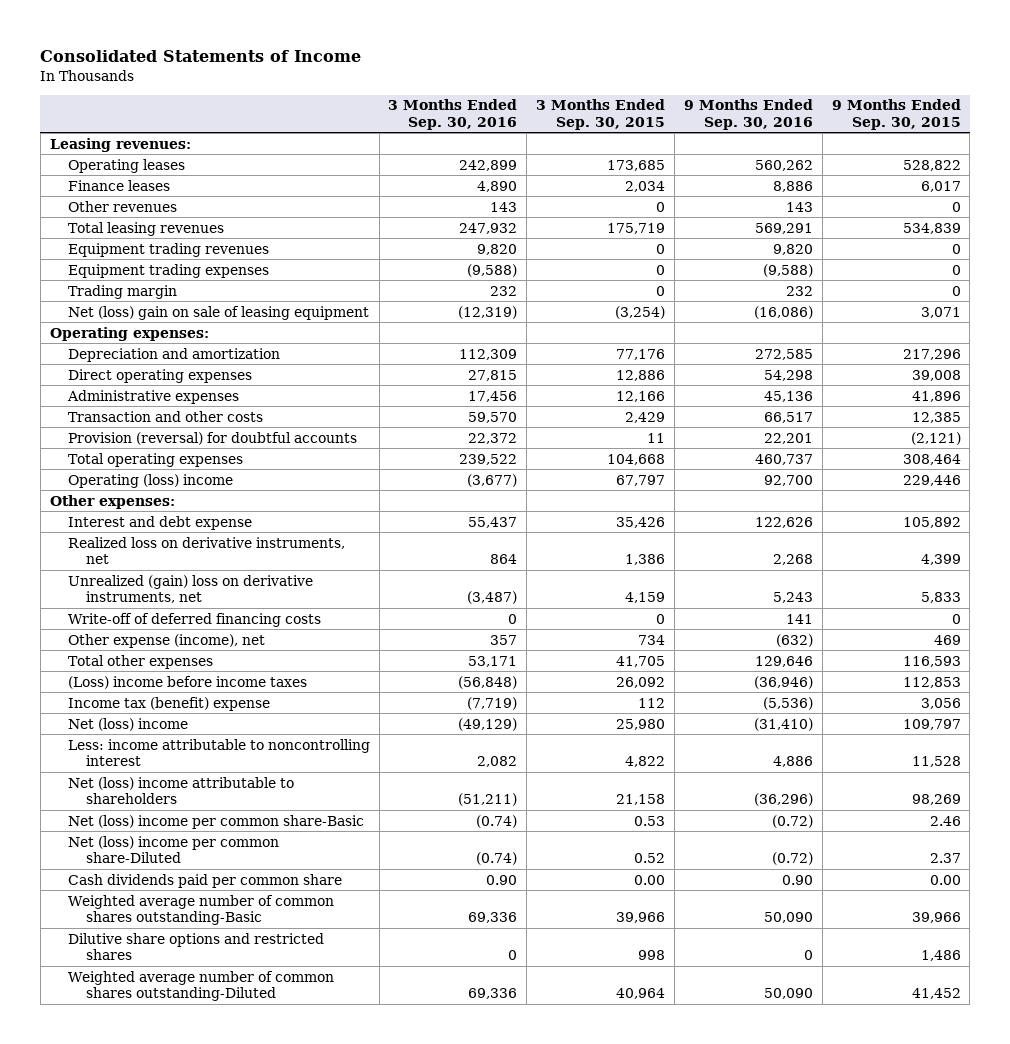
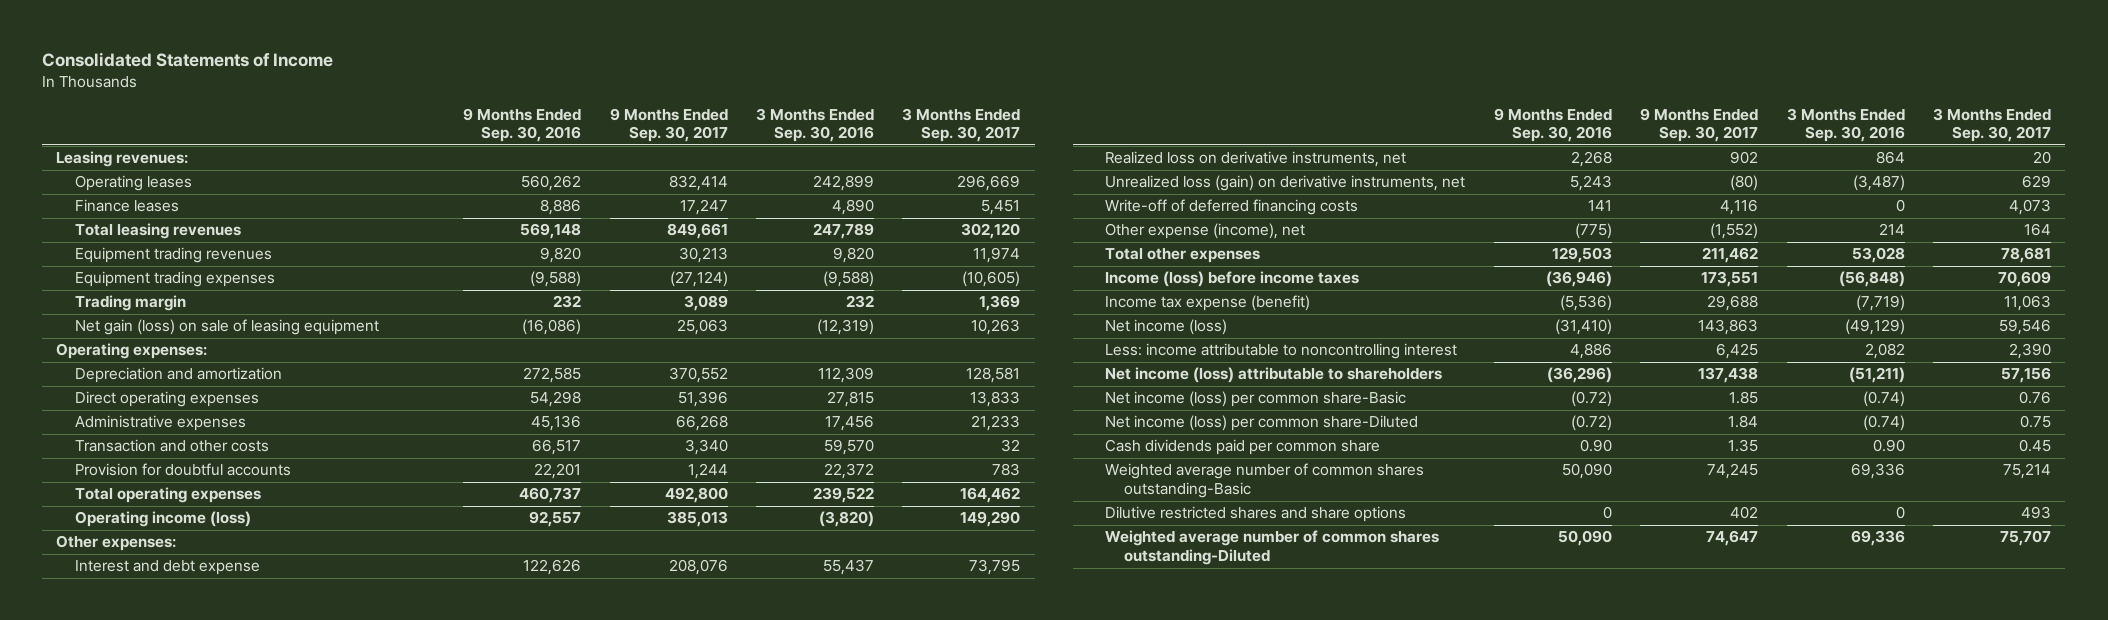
[536,99,666,131] 3 Months Ended Sep. 30, 2015 -> none
[831,99,961,131] 9 Months Ended Sep. 30, 2015 -> none
none -> [609,107,728,143] 9 Months Ended Sep. 30, 2017
none -> [902,107,1021,143] 3 Months Ended Sep. 30, 2017
[67,200,177,212] Other revenues -> none
[459,222,518,234] 247,932 -> [812,223,874,240] 247,789
[754,222,813,234] 569,291 -> [520,223,582,240] 569,148
[67,305,369,320] Net (loss) gain on sale of leasing equipment -> [74,319,379,336] Net gain (loss) on sale of leasing equipment
[67,431,357,445] Provision (reversal) for doubtful accounts -> [74,463,291,477] Provision for doubtful accounts
[67,473,233,488] Operating (loss) income -> [74,511,251,528] Operating income (loss)
[467,473,518,487] (3,677) -> [818,511,874,528] (3,820)
[763,474,813,486] 92,700 -> [529,511,582,528] 92,557
[67,574,313,604] Unrealized (gain) loss on derivative instruments, net -> [1105,175,1466,192] Unrealized loss (gain) on derivative instruments, net
[490,634,518,645] 357 -> [1878,223,1905,236] 214
[775,633,813,647] (632) -> [1574,223,1612,240] (775)
[468,655,518,667] 53,171 -> [1851,247,1905,264] 53,028
[754,655,813,667] 129,646 -> [1551,247,1612,264] 129,503
[67,675,307,689] (Loss) income before income taxes -> [1105,271,1360,288] Income (loss) before income taxes
[67,696,270,711] Income tax (benefit) expense -> [1105,295,1311,312] Income tax expense (benefit)
[67,717,188,731] Net (loss) income -> [1105,319,1228,336] Net income (loss)
[67,776,294,805] Net (loss) income attributable to shareholders -> [1105,367,1443,384] Net income (loss) attributable to shareholders
[67,814,364,829] Net (loss) income per common share-Basic -> [1105,391,1407,408] Net income (loss) per common share-Basic
[67,835,279,864] Net (loss) income per common share-Diluted -> [1105,415,1419,432] Net income (loss) per common share-Diluted
[67,932,324,961] Dilutive share options and restricted shares -> [1105,506,1407,523] Dilutive restricted shares and share options

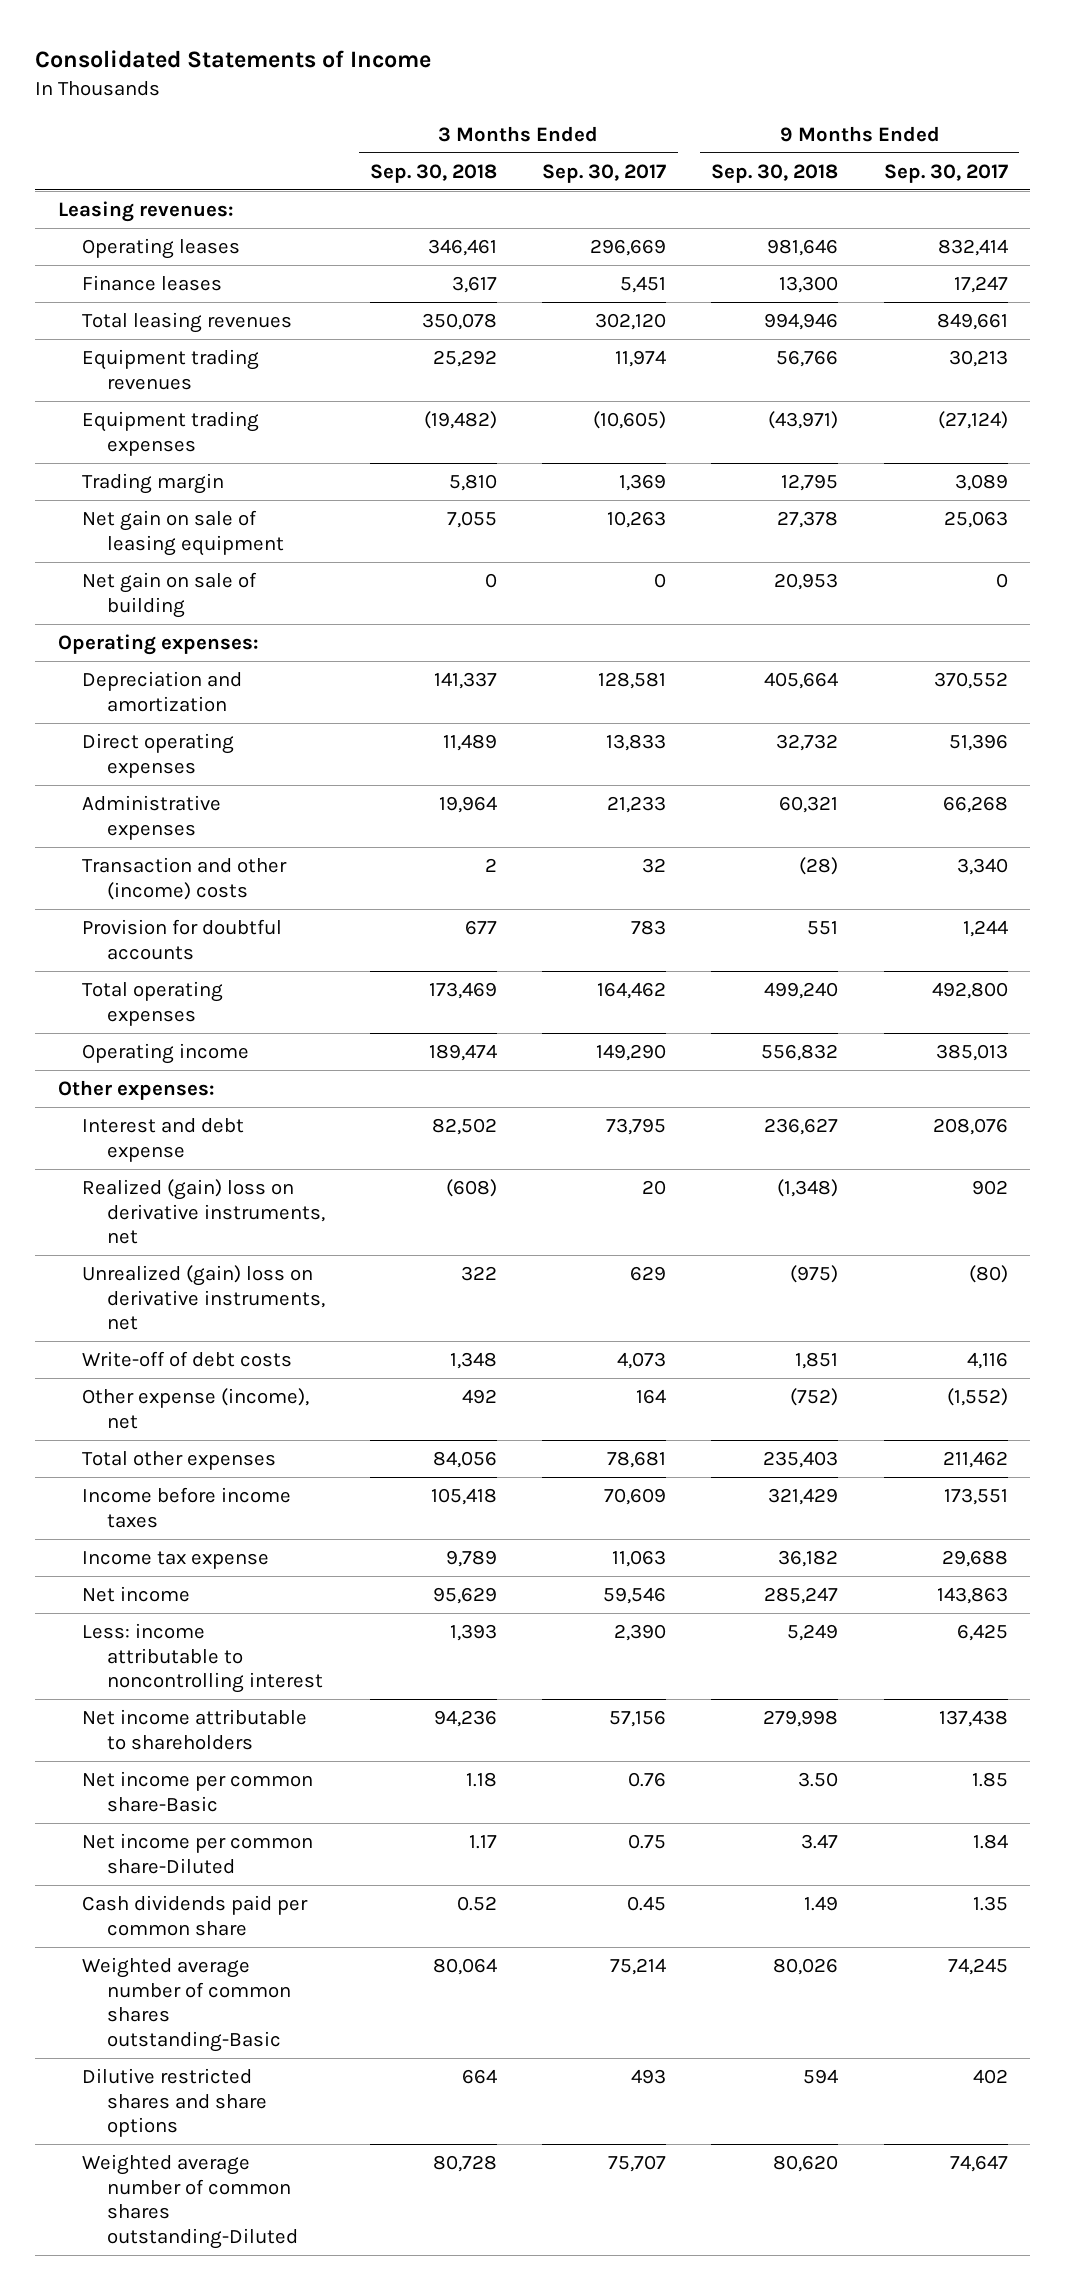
[463,107,582,143] 9 Months Ended Sep. 30, 2016 -> none
[755,107,874,143] 3 Months Ended Sep. 30, 2016 -> none
none -> [369,163,497,183] Sep. 30, 2018
none -> [711,163,839,183] Sep. 30, 2018
[74,319,379,336] Net gain (loss) on sale of leasing equipment -> [82,510,284,556] Net gain on sale of leasing equipment
none -> [82,572,258,618] Net gain on sale of building
[74,439,269,453] Transaction and other costs -> [82,857,288,900] Transaction and other (income) costs
[74,511,251,528] Operating income (loss) -> [82,1043,250,1065] Operating income
[1105,151,1407,168] Realized loss on derivative instruments, net -> [82,1179,325,1245] Realized (gain) loss on derivative instruments, net
[1105,175,1466,192] Unrealized loss (gain) on derivative instruments, net -> [82,1265,325,1331] Unrealized (gain) loss on derivative instruments, net
[1105,199,1359,216] Write-off of deferred financing costs -> [82,1351,293,1368] Write-off of debt costs
[1105,271,1360,288] Income (loss) before income taxes -> [82,1487,292,1528] Income before income taxes
[1105,295,1311,312] Income tax expense (benefit) -> [82,1551,270,1570] Income tax expense
[1105,319,1228,336] Net income (loss) -> [82,1586,191,1603] Net income
[1105,367,1443,384] Net income (loss) attributable to shareholders -> [82,1709,308,1750] Net income attributable to shareholders
[1105,391,1407,408] Net income (loss) per common share-Basic -> [82,1771,314,1812] Net income per common share-Basic
[1105,415,1419,432] Net income (loss) per common share-Diluted -> [82,1833,314,1874] Net income per common share-Diluted

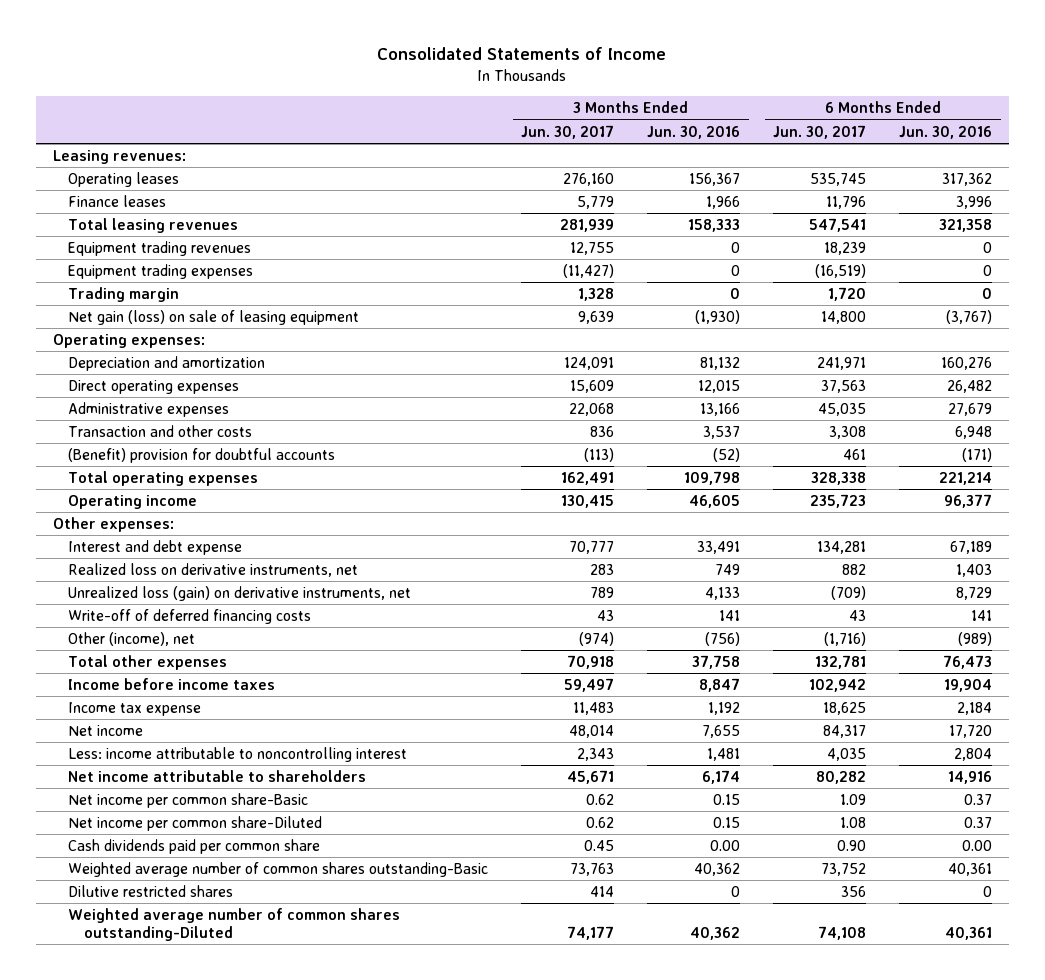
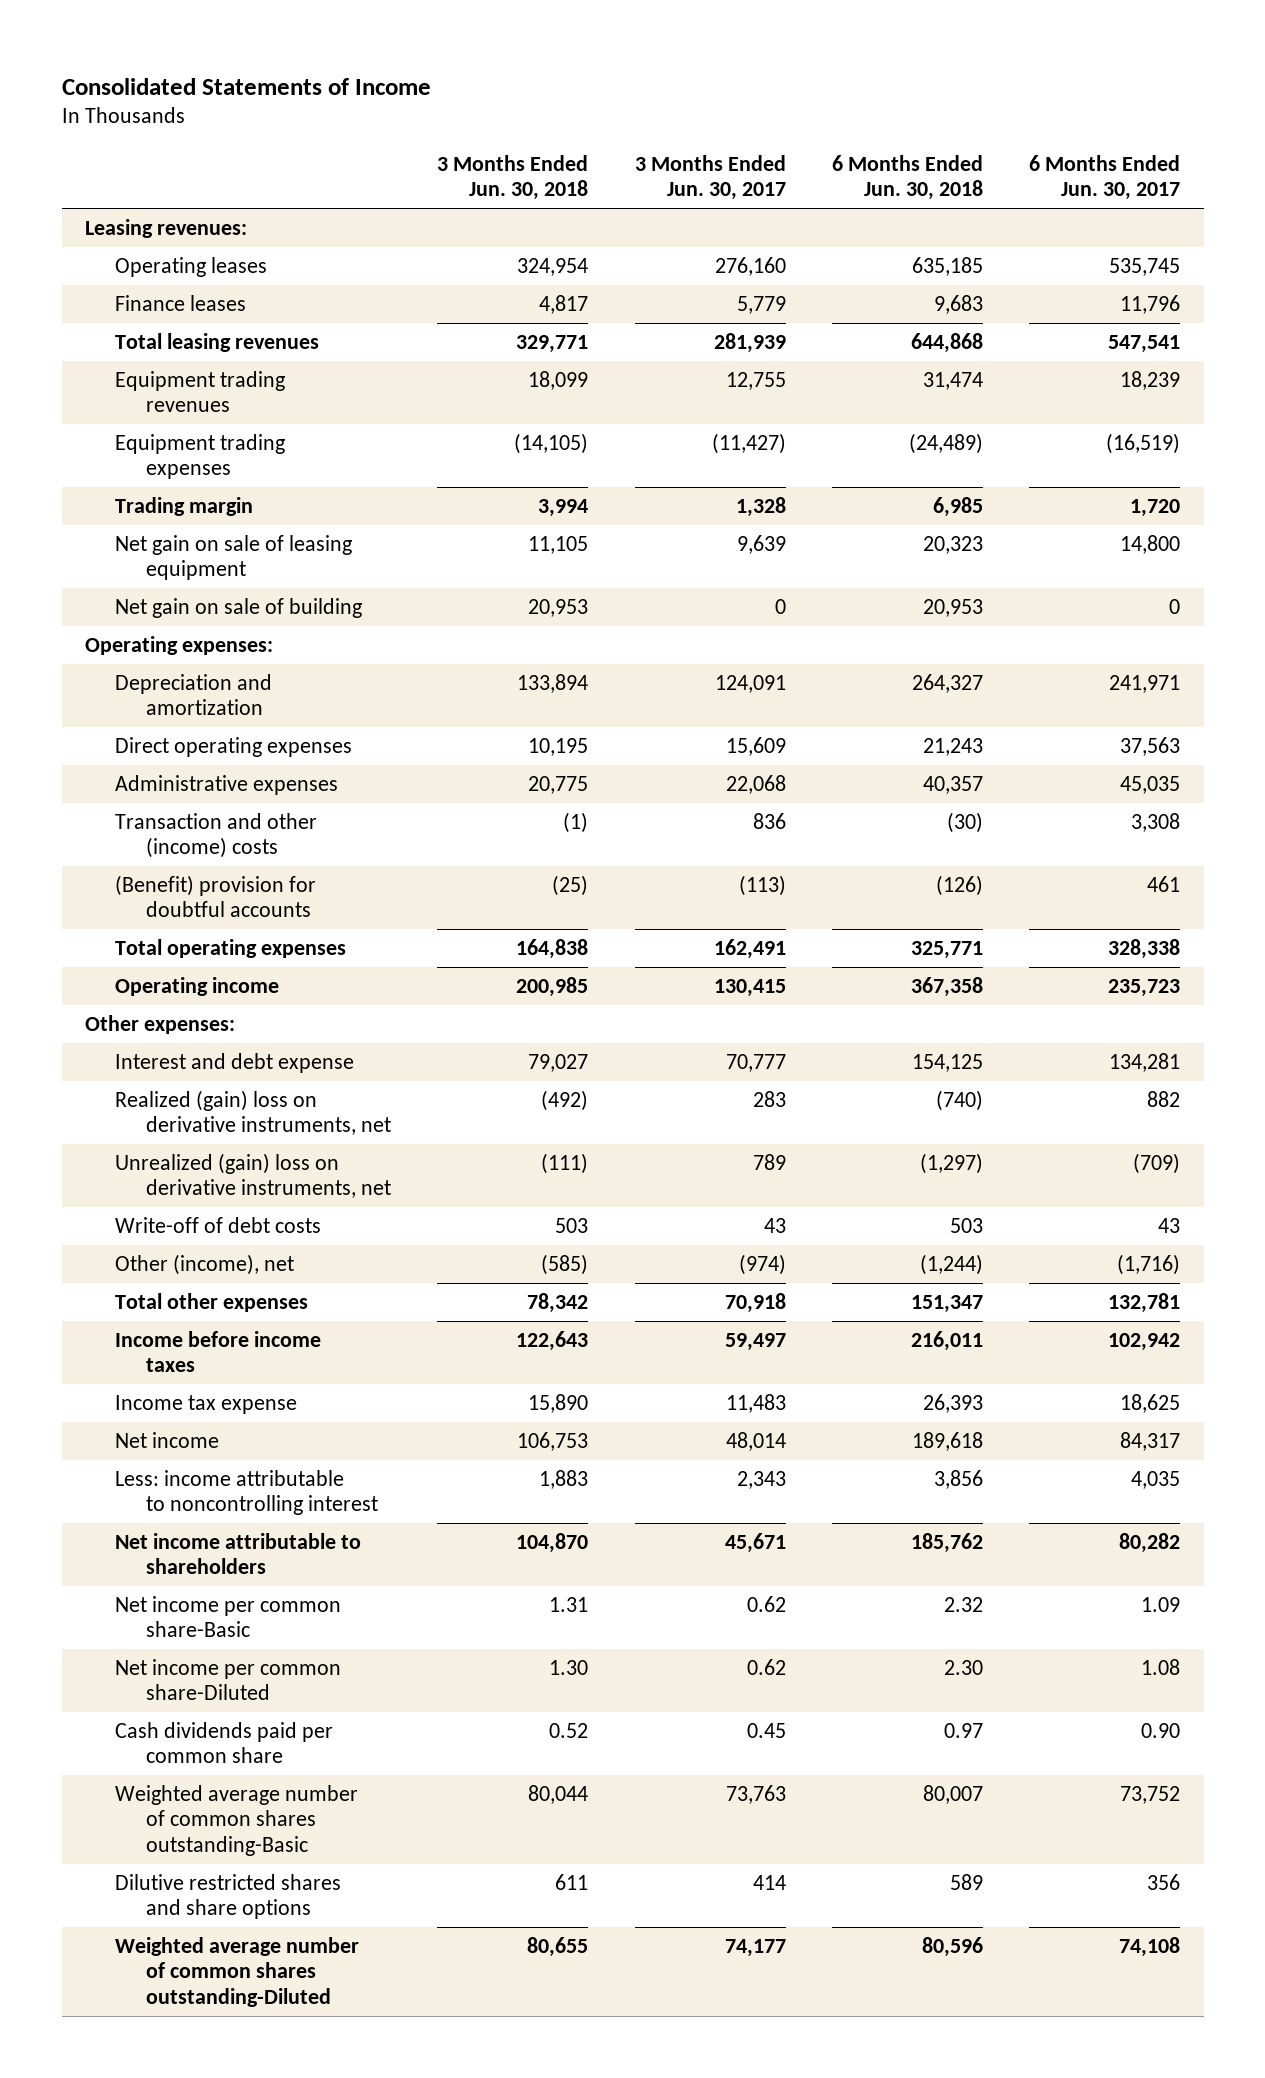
[647,125,741,139] Jun. 30, 2016 -> none
[899,125,993,139] Jun. 30, 2016 -> none
none -> [437,154,589,201] 3 Months Ended Jun. 30, 2018
none -> [832,154,984,201] 6 Months Ended Jun. 30, 2018
[68,309,360,325] Net gain (loss) on sale of leasing equipment -> [115,534,353,581] Net gain on sale of leasing equipment
none -> [115,597,363,618] Net gain on sale of building
[68,424,253,437] Transaction and other costs -> [115,812,318,859] Transaction and other (income) costs
[68,562,359,577] Realized loss on derivative instruments, net -> [115,1089,392,1136] Realized (gain) loss on derivative instruments, net
[68,585,412,601] Unrealized loss (gain) on derivative instruments, net -> [115,1152,392,1199] Unrealized (gain) loss on derivative instruments, net
[68,608,312,624] Write-off of deferred financing costs -> [115,1216,322,1233] Write-off of debt costs
[68,884,234,897] Dilutive restricted shares -> [115,1873,342,1920] Dilutive restricted shares and share options

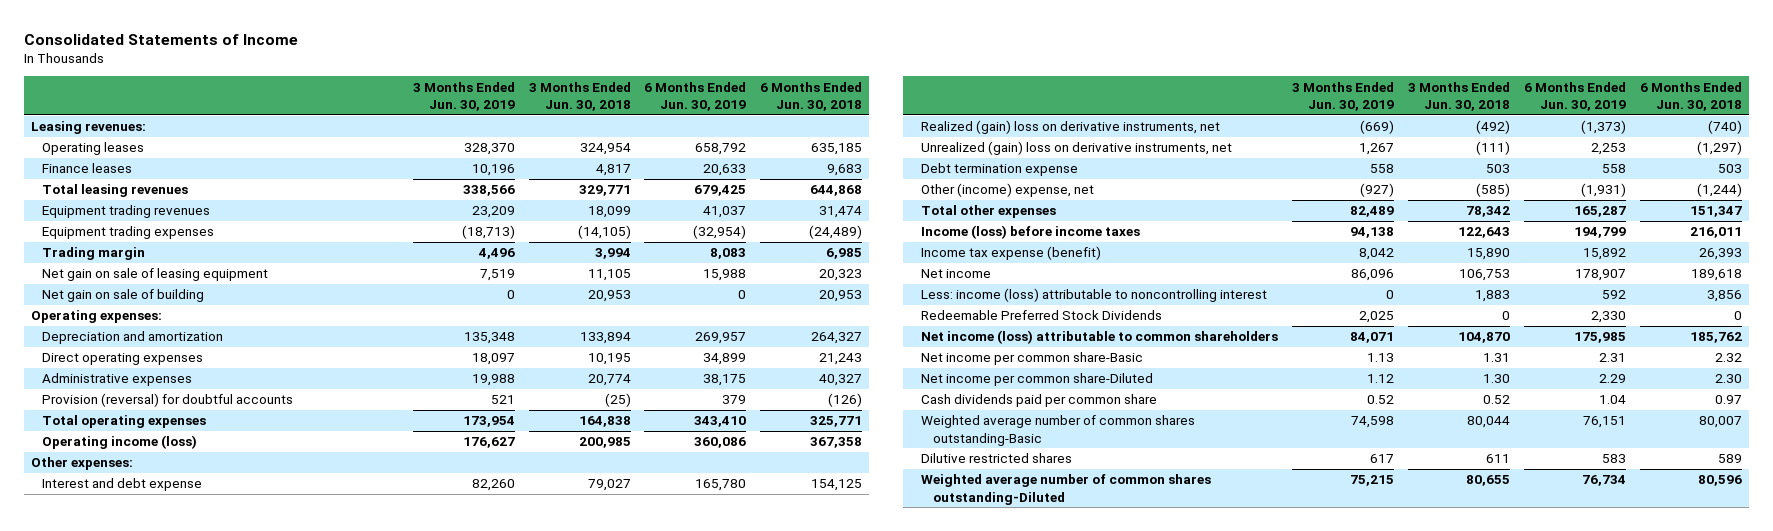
[634,154,786,201] 3 Months Ended Jun. 30, 2017 -> none
[1029,154,1181,201] 6 Months Ended Jun. 30, 2017 -> none
none -> [412,81,515,112] 3 Months Ended Jun. 30, 2019
none -> [644,81,747,112] 6 Months Ended Jun. 30, 2019
[115,812,318,859] Transaction and other (income) costs -> none
[528,775,589,794] 20,775 -> [587,374,631,387] 20,774
[923,775,984,794] 40,357 -> [819,374,863,387] 40,327
[115,874,317,918] (Benefit) provision for doubtful accounts -> [41,393,293,408] Provision (reversal) for doubtful accounts
[115,976,280,996] Operating income -> [41,435,197,450] Operating income (loss)
[115,1216,322,1233] Write-off of debt costs -> [921,163,1079,177] Debt termination expense
[115,1253,295,1275] Other (income), net -> [921,183,1095,198] Other (income) expense, net
[115,1330,322,1373] Income before income taxes -> [921,225,1141,240] Income (loss) before income taxes
[115,1394,298,1414] Income tax expense -> [921,246,1102,261] Income tax expense (benefit)
[115,1469,379,1516] Less: income attributable to noncontrolling interest -> [921,288,1268,303] Less: income (loss) attributable to noncontrolling interest
none -> [921,310,1163,321] Redeemable Preferred Stock Dividends
[115,1532,362,1575] Net income attributable to shareholders -> [921,330,1279,345] Net income (loss) attributable to common shareholders
[115,1873,342,1920] Dilutive restricted shares and share options -> [921,453,1073,464] Dilutive restricted shares

